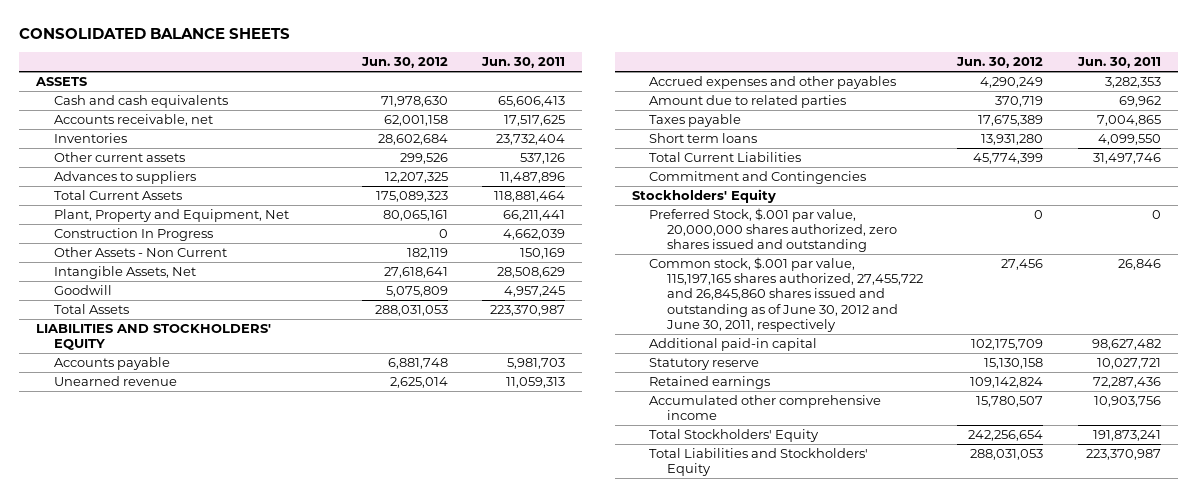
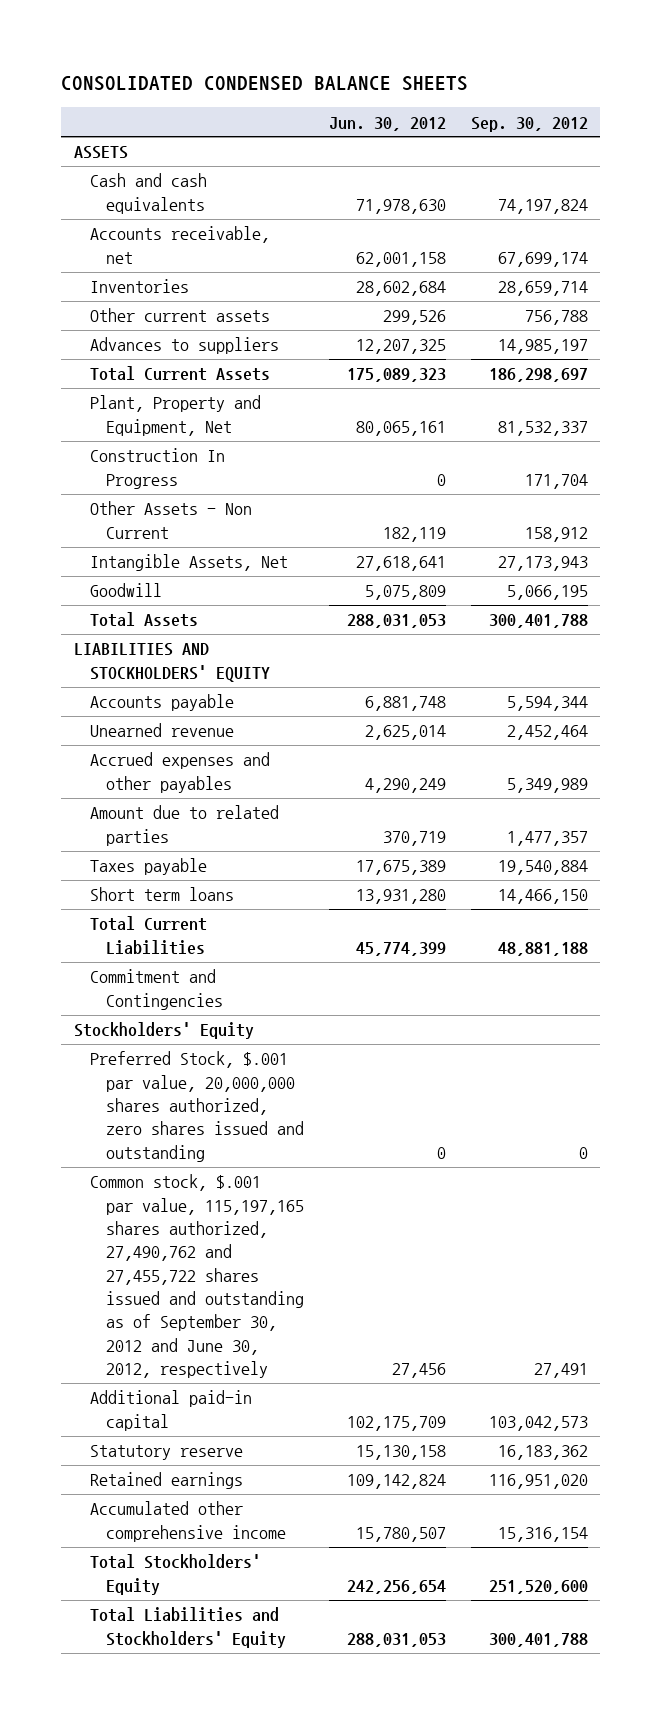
[18,28,290,40] CONSOLIDATED BALANCE SHEETS -> [61,76,469,92] CONSOLIDATED CONDENSED BALANCE SHEETS
[480,57,565,69] Jun. 30, 2011 -> none
none -> [470,116,588,132] Sep. 30, 2012
[649,256,924,332] Common stock, $.001 par value, 115,197,165 shares authorized, 27,455,722 and 26,845,860 shares issued and outstanding as of June 30, 2012 and June 30, 2011, respectively -> [89,1174,304,1379] Common stock, $.001 par value, 115,197,165 shares authorized, 27,490,762 and 27,455,722 shares issued and outstanding as of September 30, 2012 and June 30, 2012, respectively

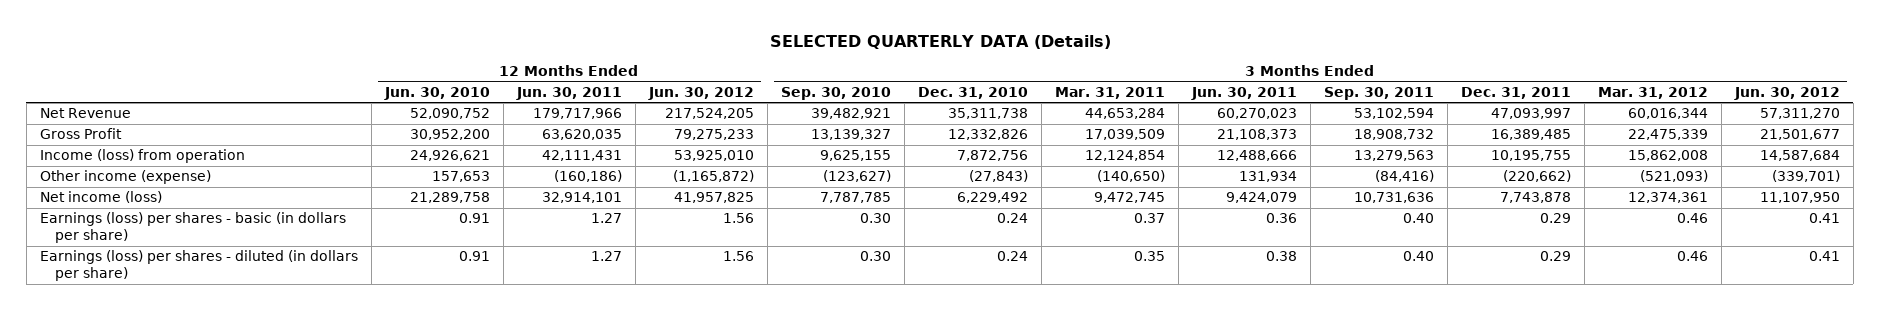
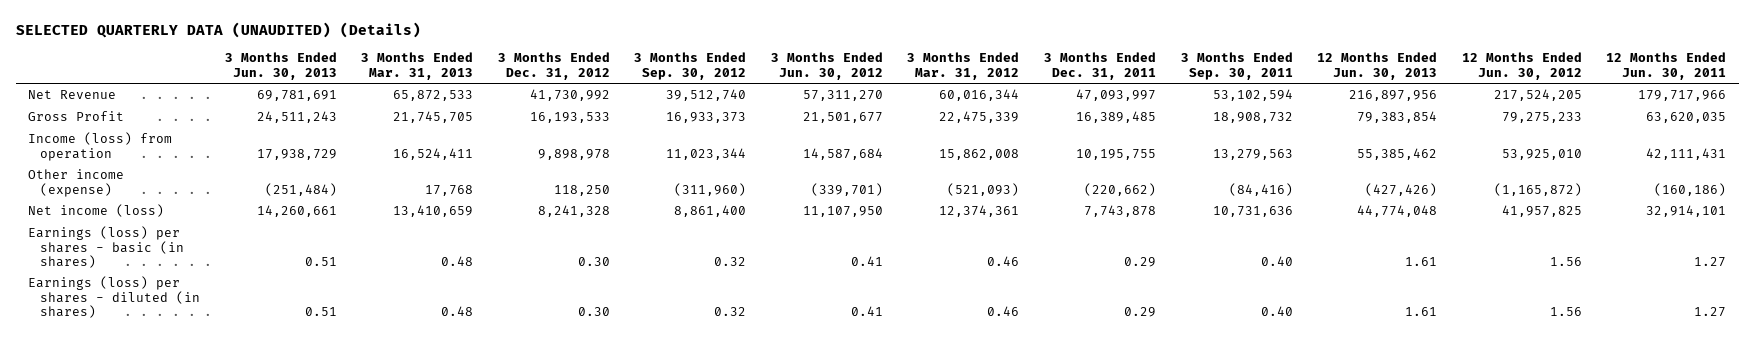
[769,35,1111,50] SELECTED QUARTERLY DATA (Details) -> [15,21,421,38] SELECTED QUARTERLY DATA (UNAUDITED) (Details)
[383,86,490,100] Jun. 30, 2010 -> none
[780,86,891,100] Sep. 30, 2010 -> none
[917,86,1028,99] Dec. 31, 2010 -> none
[1054,86,1165,99] Mar. 31, 2011 -> none
[1190,86,1297,100] Jun. 30, 2011 -> none
none -> [224,52,337,80] 3 Months Ended Jun. 30, 2013
none -> [361,52,474,80] 3 Months Ended Mar. 31, 2013
none -> [497,52,610,80] 3 Months Ended Dec. 31, 2012
none -> [634,52,747,80] 3 Months Ended Sep. 30, 2012
none -> [1317,52,1438,80] 12 Months Ended Jun. 30, 2013
[39,212,346,244] Earnings (loss) per shares - basic (in dollars per share) -> [28,226,185,268] Earnings (loss) per shares - basic (in shares)
[39,250,358,282] Earnings (loss) per shares - diluted (in dollars per share) -> [28,276,201,318] Earnings (loss) per shares - diluted (in shares)

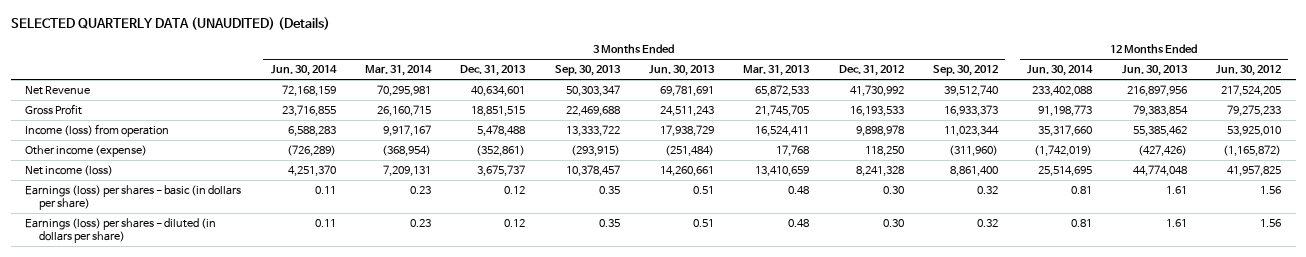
[770,52,883,80] 3 Months Ended Jun. 30, 2012 -> none
[907,52,1020,80] 3 Months Ended Mar. 31, 2012 -> none
[1044,52,1157,80] 3 Months Ended Dec. 31, 2011 -> none
[1180,52,1293,80] 3 Months Ended Sep. 30, 2011 -> none
[1606,52,1727,80] 12 Months Ended Jun. 30, 2011 -> none
none -> [270,65,337,77] Jun. 30, 2014
none -> [364,65,432,77] Mar. 31, 2014
none -> [460,65,527,77] Dec. 31, 2013
none -> [554,65,621,77] Sep. 30, 2013
none -> [1027,65,1094,77] Jun. 30, 2014
[28,226,185,268] Earnings (loss) per shares - basic (in shares) -> [25,185,242,211] Earnings (loss) per shares - basic (in dollars per share)
[28,276,201,318] Earnings (loss) per shares - diluted (in shares) -> [25,218,217,244] Earnings (loss) per shares - diluted (in dollars per share)

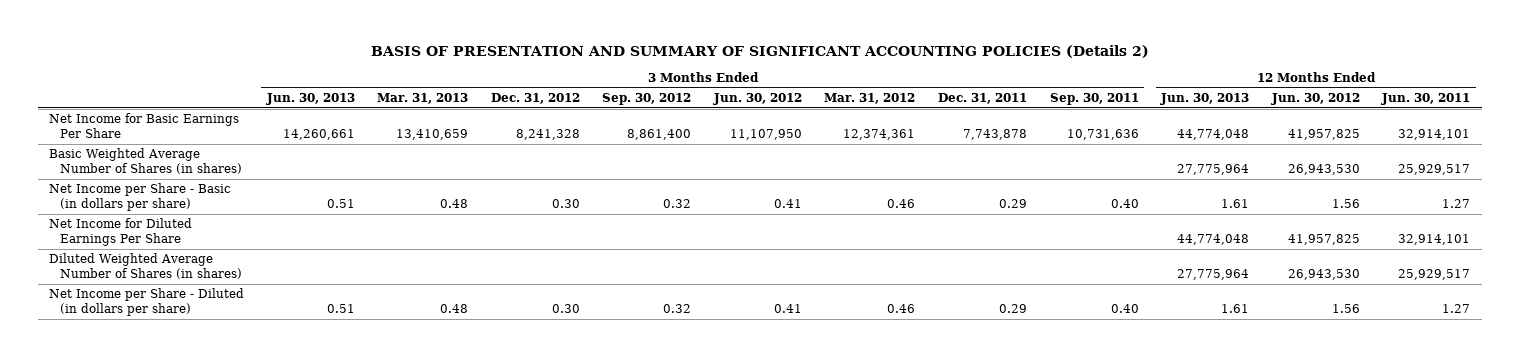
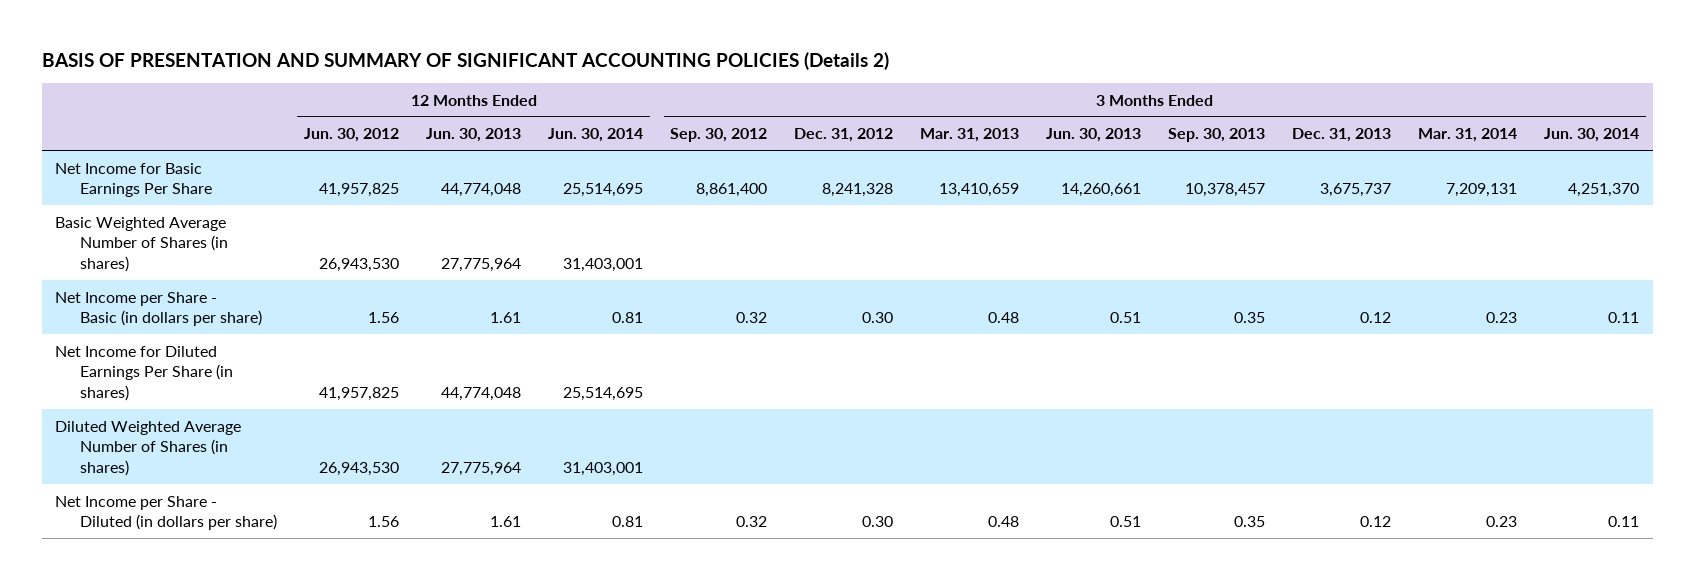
[712,93,802,106] Jun. 30, 2012 -> none
[824,93,916,105] Mar. 31, 2012 -> none
[938,93,1028,105] Dec. 31, 2011 -> none
[1049,93,1139,106] Sep. 30, 2011 -> none
[1381,93,1471,106] Jun. 30, 2011 -> none
none -> [548,128,644,143] Jun. 30, 2014
none -> [1168,128,1266,143] Sep. 30, 2013
none -> [1292,128,1392,143] Dec. 31, 2013
none -> [1418,128,1518,143] Mar. 31, 2014
none -> [1544,128,1640,143] Jun. 30, 2014
[48,218,192,247] Net Income for Diluted Earnings Per Share -> [55,345,234,402] Net Income for Diluted Earnings Per Share (in shares)

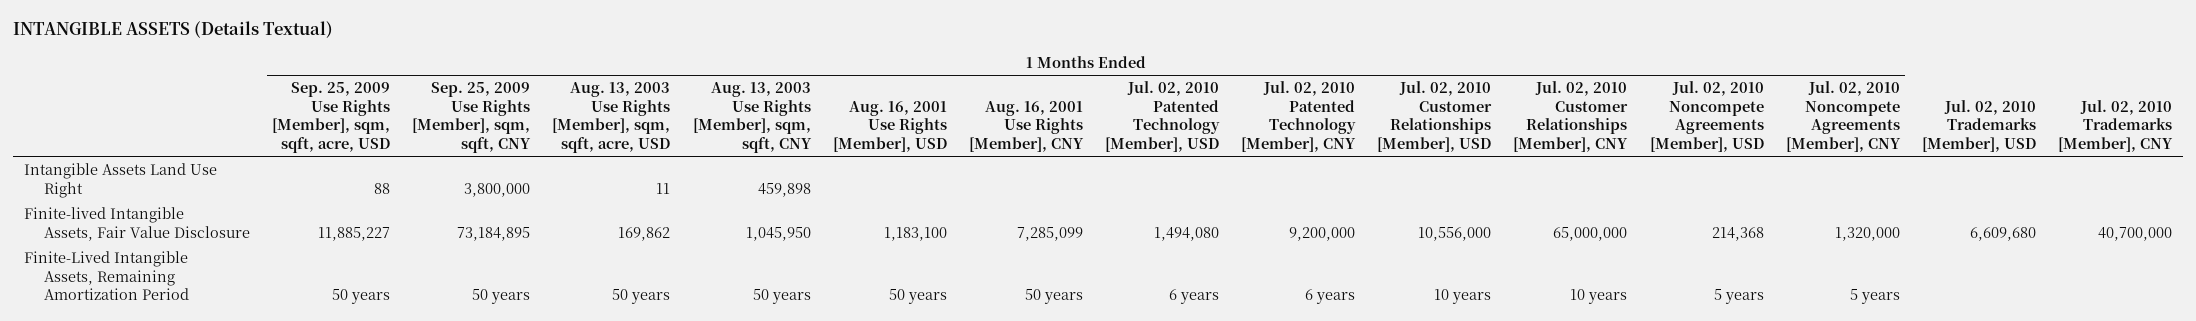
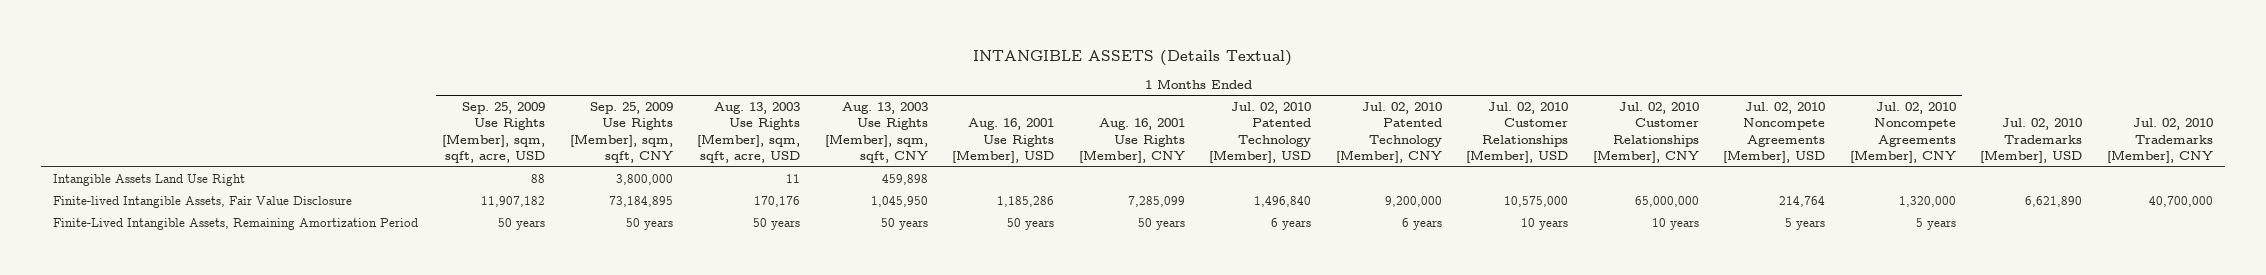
[318,226,391,241] 11,885,227 -> [481,196,546,208] 11,907,182
[618,226,671,241] 169,862 -> [754,196,801,208] 170,176
[883,226,947,241] 1,183,100 -> [997,196,1055,208] 1,185,286
[1154,226,1220,241] 1,494,080 -> [1254,196,1312,208] 1,496,840
[1418,226,1492,241] 10,556,000 -> [1504,196,1569,208] 10,575,000
[1711,226,1764,241] 214,368 -> [1779,196,1826,208] 214,764
[1969,226,2036,241] 6,609,680 -> [2025,196,2083,208] 6,621,890

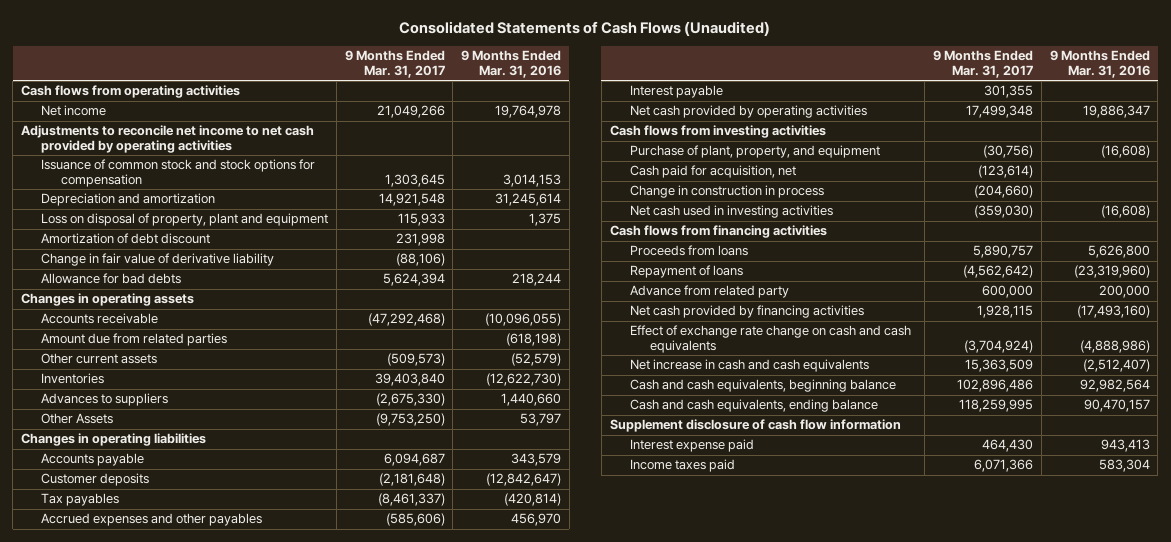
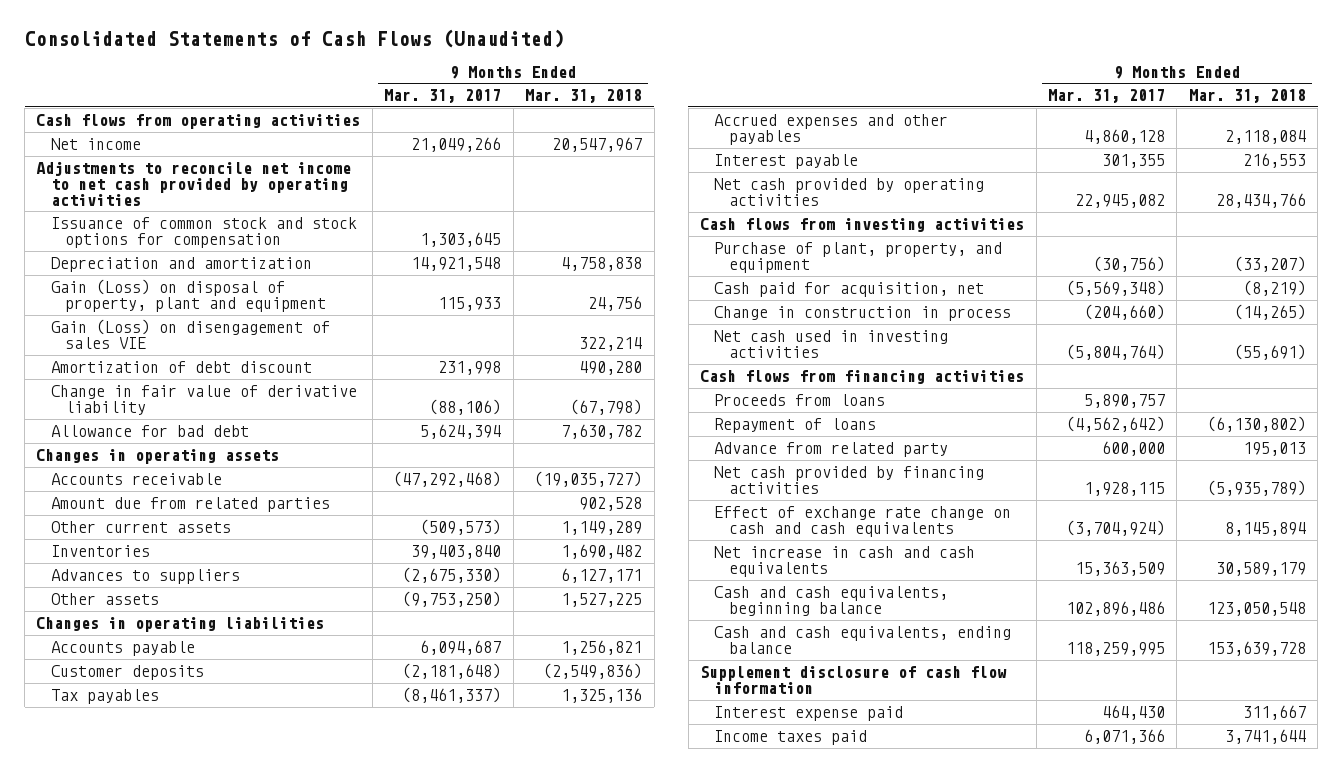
[461,49,562,78] 9 Months Ended Mar. 31, 2016 -> none
none -> [525,89,643,104] Mar. 31, 2018
[41,213,329,227] Loss on disposal of property, plant and equipment -> [50,279,326,313] Gain (Loss) on disposal of property, plant and equipment
none -> [50,319,330,350] Gain (Loss) on disengagement of sales VIE
[41,273,182,285] Allowance for bad debts -> [50,425,249,438] Allowance for bad debt
[41,413,114,425] Other Assets -> [50,593,159,606] Other assets
[385,513,445,527] (585,606) -> [1084,129,1166,145] 4,860,128
[966,105,1034,119] 17,499,348 -> [1075,194,1166,209] 22,945,082
[978,165,1034,179] (123,614) -> [1066,280,1166,297] (5,569,348)
[974,205,1034,219] (359,030) -> [1066,344,1166,361] (5,804,764)

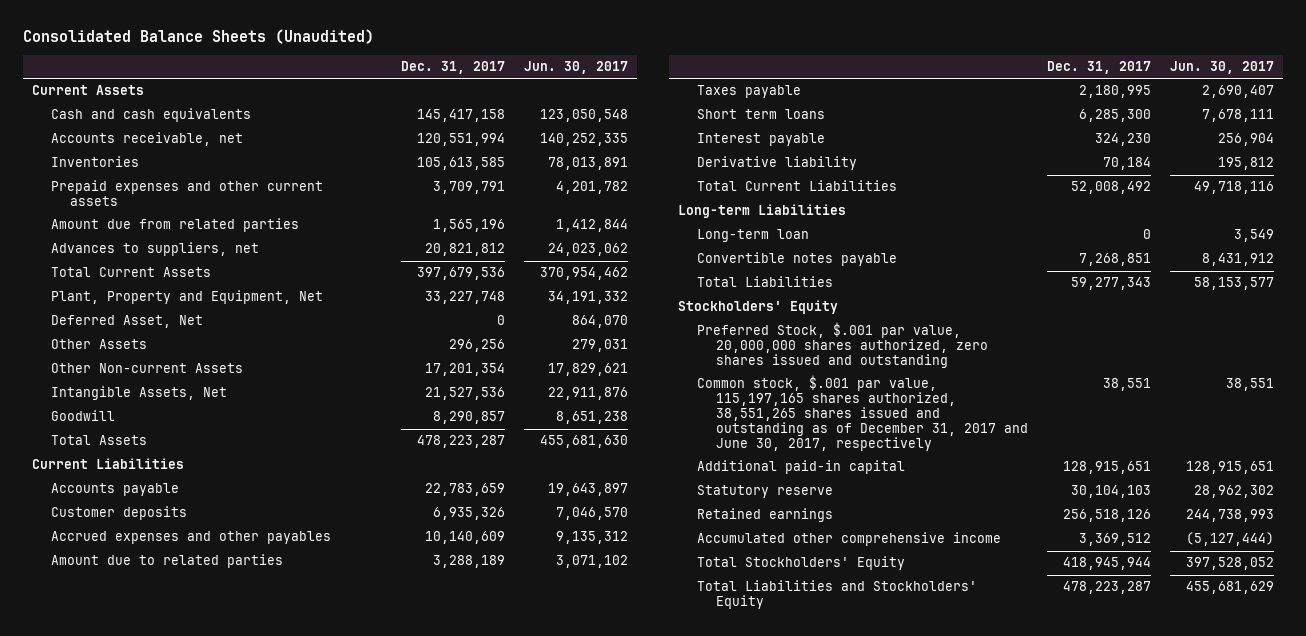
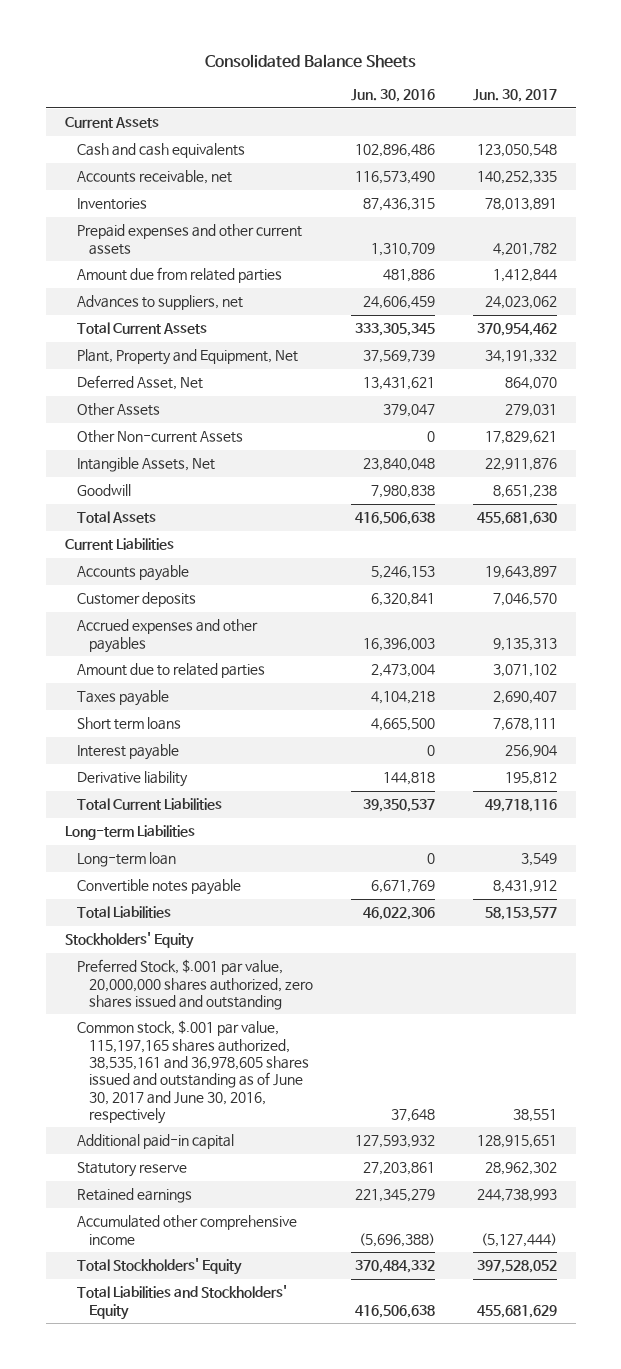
[22,29,374,45] Consolidated Balance Sheets (Unaudited) -> [204,54,416,69] Consolidated Balance Sheets
[400,61,505,75] Dec. 31, 2017 -> none
none -> [350,89,435,103] Jun. 30, 2016
[555,531,628,545] 9,135,312 -> [492,637,557,651] 9,135,313
[697,375,1029,451] Common stock, $.001 par value, 115,197,165 shares authorized, 38,551,265 shares issued and outstanding as of December 31, 2017 and June 30, 2017, respectively -> [76,1020,309,1124] Common stock, $.001 par value, 115,197,165 shares authorized, 38,535,161 and 36,978,605 shares issued and outstanding as of June 30, 2017 and June 30, 2016, respectively

